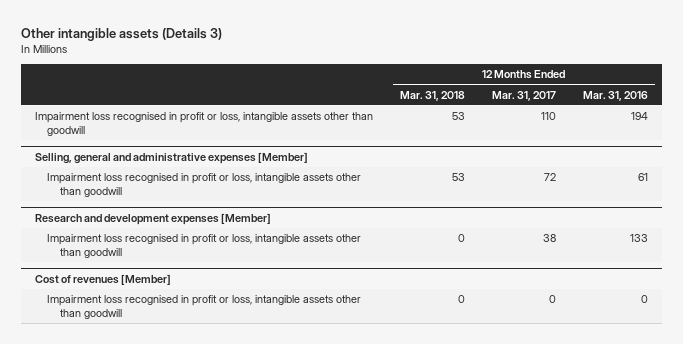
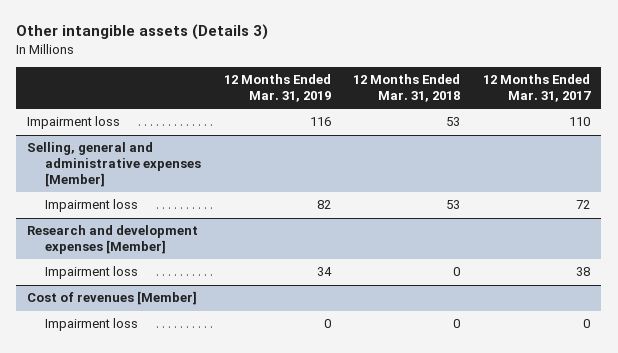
[583,90,649,101] Mar. 31, 2016 -> none
none -> [223,74,331,102] 12 Months Ended Mar. 31, 2019
[34,112,373,136] Impairment loss recognised in profit or loss, intangible assets other than goodwill -> [27,116,121,130] Impairment loss
[47,173,362,197] Impairment loss recognised in profit or loss, intangible assets other than goodwill -> [45,199,139,213] Impairment loss
[47,234,362,258] Impairment loss recognised in profit or loss, intangible assets other than goodwill -> none
none -> [45,266,139,280] Impairment loss
[47,295,362,319] Impairment loss recognised in profit or loss, intangible assets other than goodwill -> none
none -> [45,318,139,332] Impairment loss

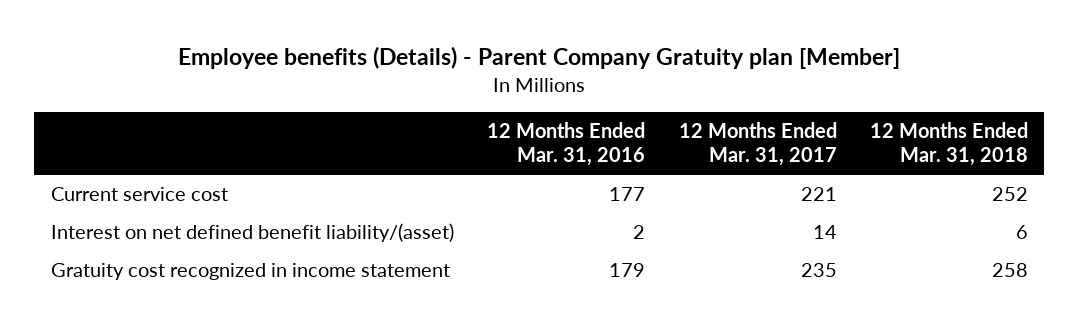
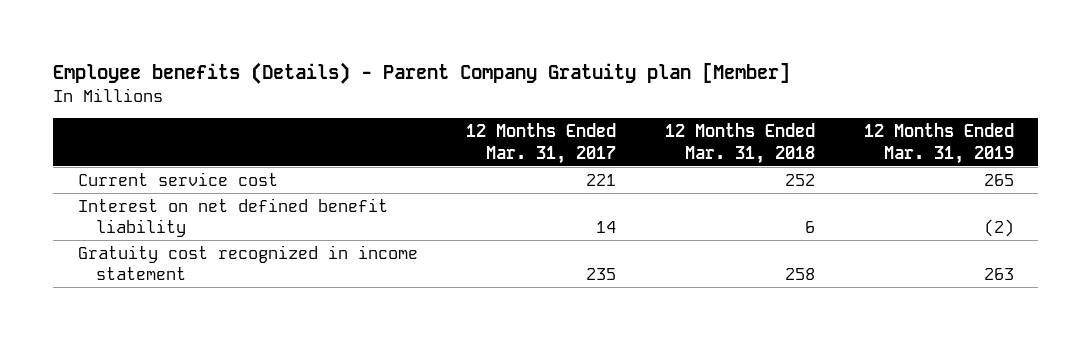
[487,121,646,166] 12 Months Ended Mar. 31, 2016 -> none
none -> [863,123,1014,164] 12 Months Ended Mar. 31, 2019
[50,223,454,243] Interest on net defined benefit liability/(asset) -> [77,197,388,238] Interest on net defined benefit liability

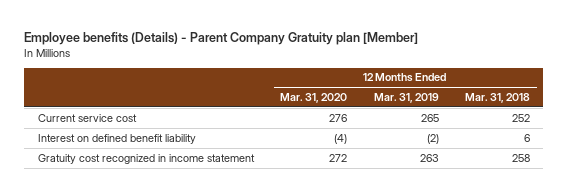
[466,123,617,164] 12 Months Ended Mar. 31, 2017 -> none
none -> [280,92,348,103] Mar. 31, 2020
[77,197,388,238] Interest on net defined benefit liability -> [37,133,196,144] Interest on defined benefit liability

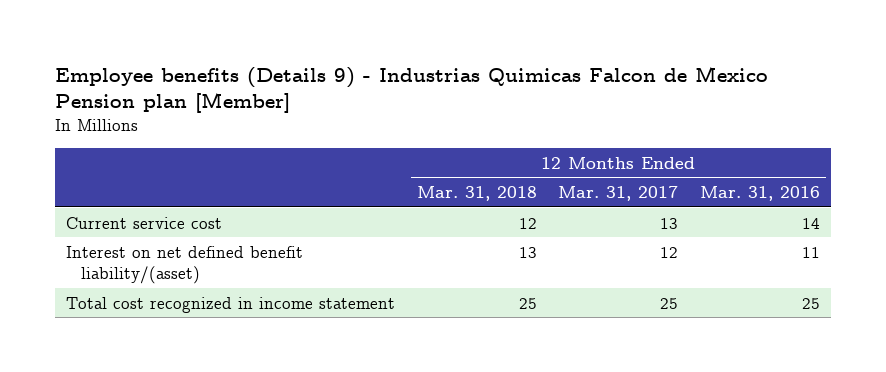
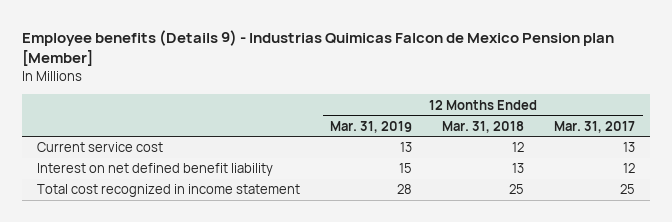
[700,186,821,202] Mar. 31, 2016 -> none
none -> [330,120,413,133] Mar. 31, 2019
[66,245,304,284] Interest on net defined benefit liability/(asset) -> [37,163,274,177] Interest on net defined benefit liability

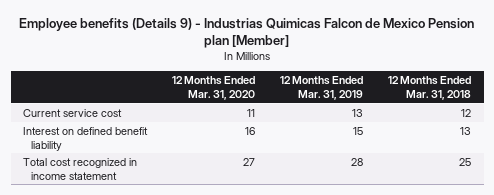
[554,120,636,133] Mar. 31, 2017 -> none
none -> [172,76,256,100] 12 Months Ended Mar. 31, 2020
[37,163,274,177] Interest on net defined benefit liability -> [23,126,149,151] Interest on defined benefit liability

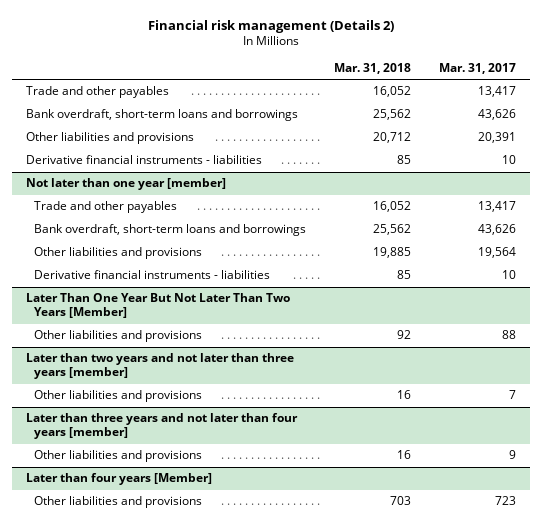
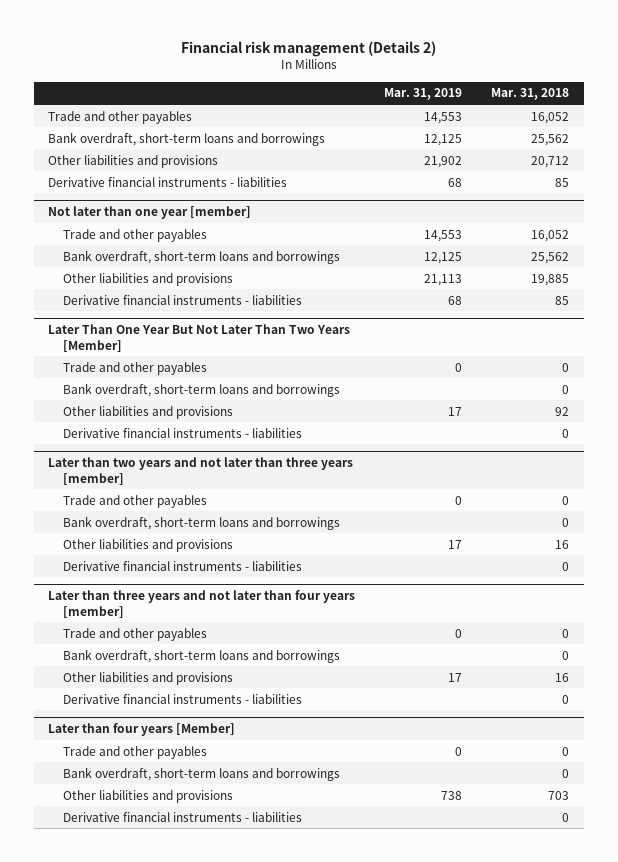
[439,62,517,74] Mar. 31, 2017 -> none
none -> [384,88,463,101] Mar. 31, 2019
none -> [62,361,207,375] Trade and other payables
none -> [62,382,340,397] Bank overdraft, short-term loans and borrowings
none -> [62,427,302,438] Derivative financial instruments - liabilities
none -> [62,494,207,508] Trade and other payables
none -> [62,515,340,530] Bank overdraft, short-term loans and borrowings
none -> [62,560,302,571] Derivative financial instruments - liabilities
none -> [62,627,207,641] Trade and other payables
none -> [62,648,340,663] Bank overdraft, short-term loans and borrowings
none -> [62,693,302,704] Derivative financial instruments - liabilities
none -> [62,745,207,759] Trade and other payables
none -> [62,766,340,781] Bank overdraft, short-term loans and borrowings
none -> [62,811,302,822] Derivative financial instruments - liabilities

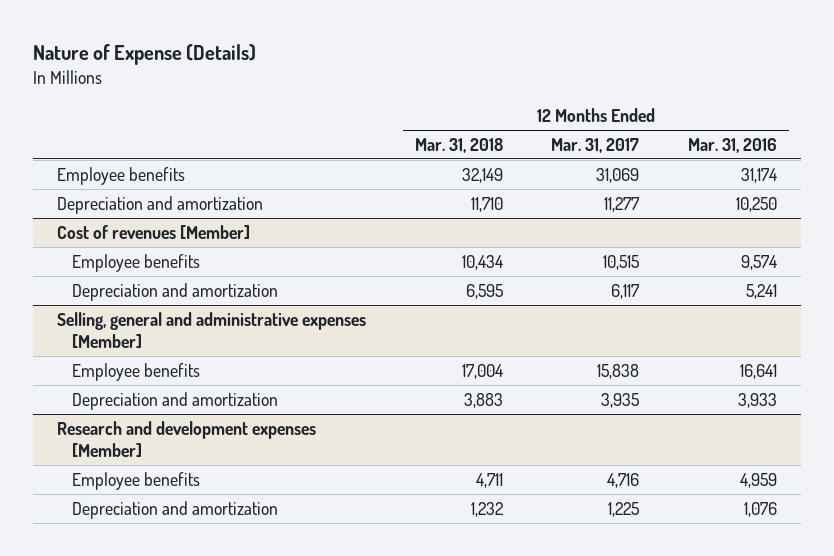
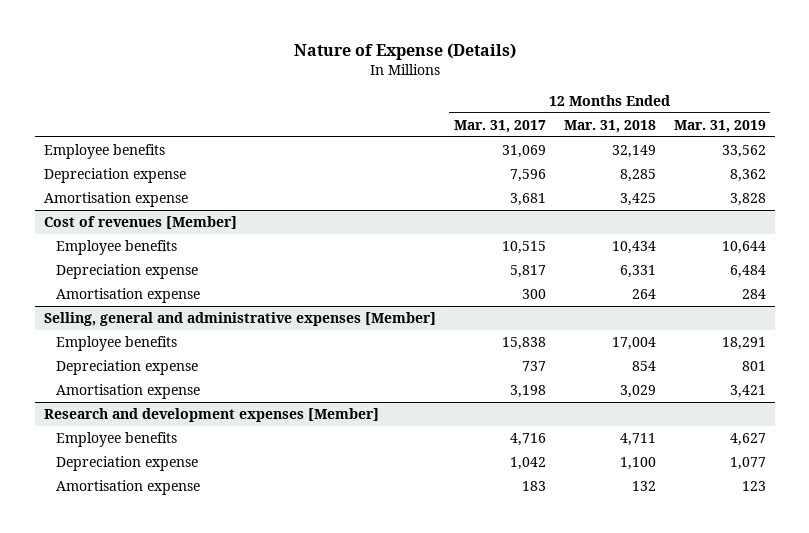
[687,137,777,153] Mar. 31, 2016 -> none
none -> [673,119,766,133] Mar. 31, 2019
[57,195,264,214] Depreciation and amortization -> none
none -> [43,168,186,184] Depreciation expense
none -> [43,192,188,208] Amortisation expense
[71,282,278,301] Depreciation and amortization -> none
none -> [55,264,198,280] Depreciation expense
none -> [55,288,200,304] Amortisation expense
[71,391,278,410] Depreciation and amortization -> none
none -> [55,360,198,376] Depreciation expense
none -> [55,384,200,400] Amortisation expense
[71,500,278,519] Depreciation and amortization -> none
none -> [55,456,198,472] Depreciation expense
none -> [55,480,200,496] Amortisation expense

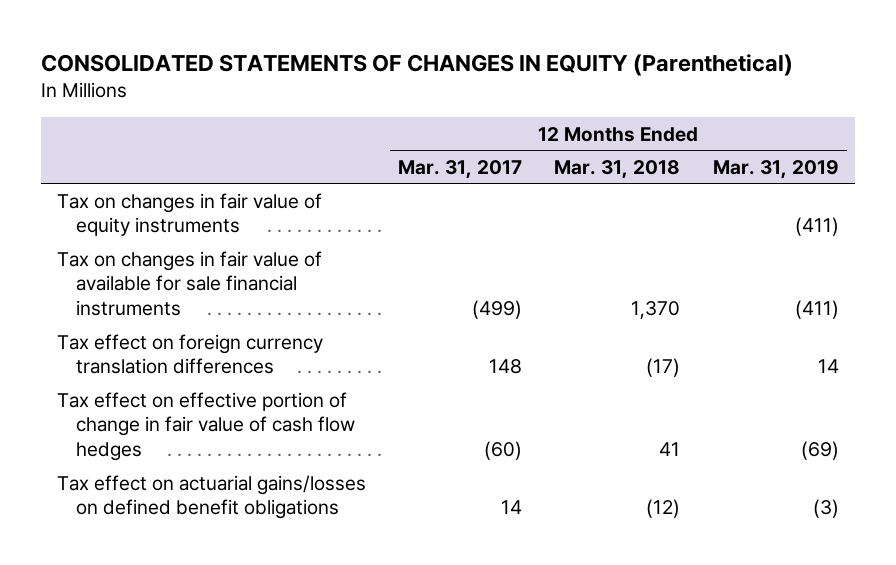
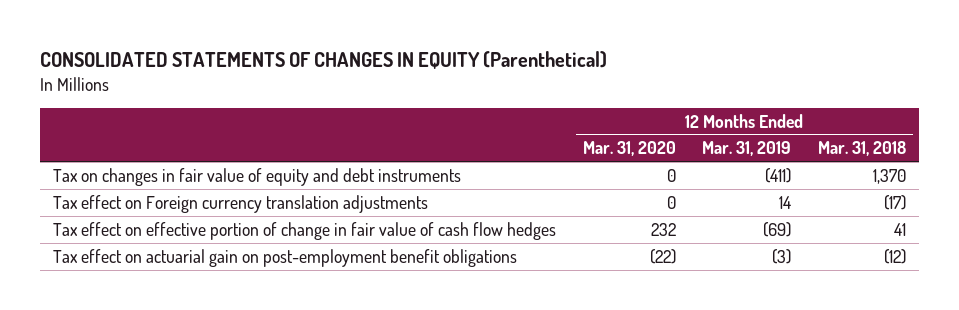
[398,159,523,179] Mar. 31, 2017 -> none
none -> [582,141,676,157] Mar. 31, 2020
[56,192,322,237] Tax on changes in fair value of equity instruments -> none
[56,250,322,317] Tax on changes in fair value of available for sale financial instruments -> [53,167,462,186] Tax on changes in fair value of equity and debt instruments
[56,333,323,375] Tax effect on foreign currency translation differences -> [53,194,429,213] Tax effect on Foreign currency translation adjustments
[56,474,366,520] Tax effect on actuarial gains/losses on defined benefit obligations -> [53,248,518,267] Tax effect on actuarial gain on post-employment benefit obligations

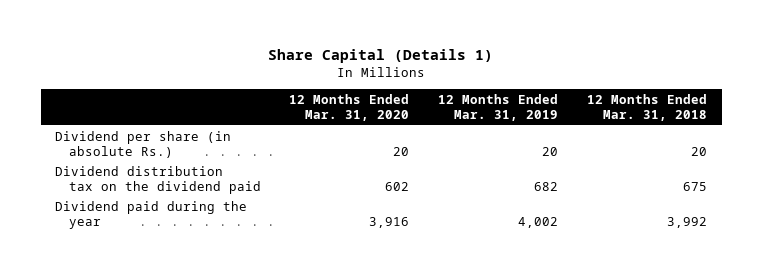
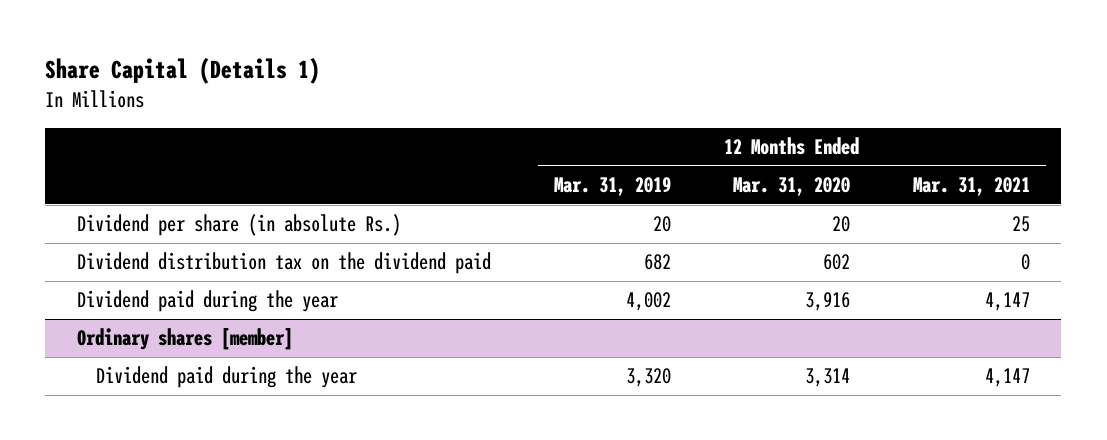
[587,94,708,121] 12 Months Ended Mar. 31, 2018 -> none
none -> [913,177,1031,197] Mar. 31, 2021
none -> [76,328,293,351] Ordinary shares [member]
none -> [95,366,357,389] Dividend paid during the year

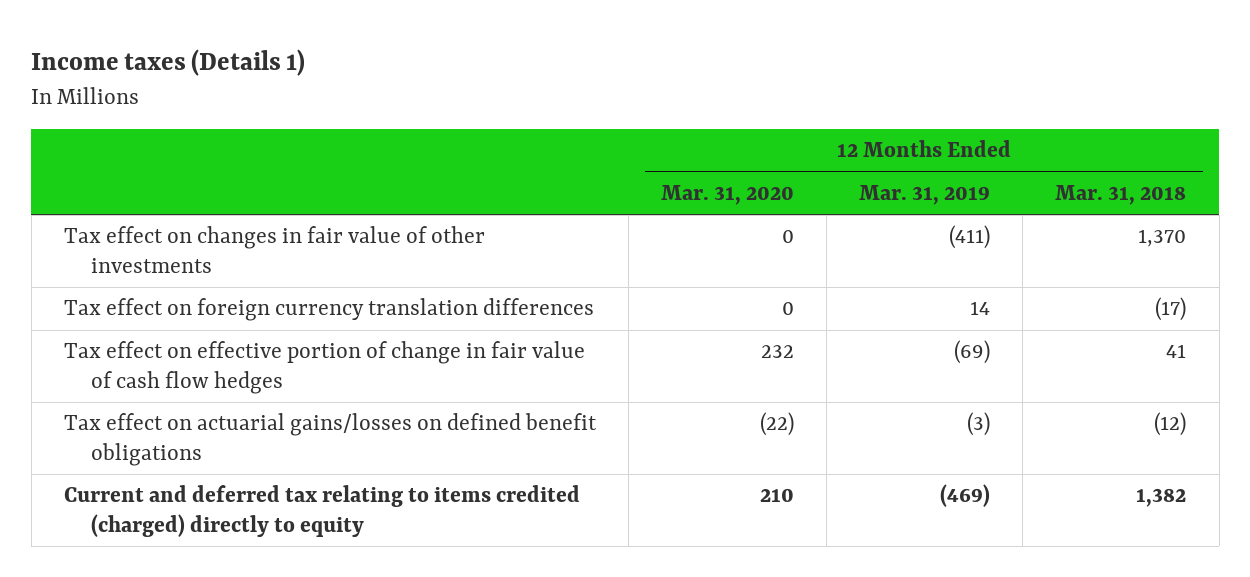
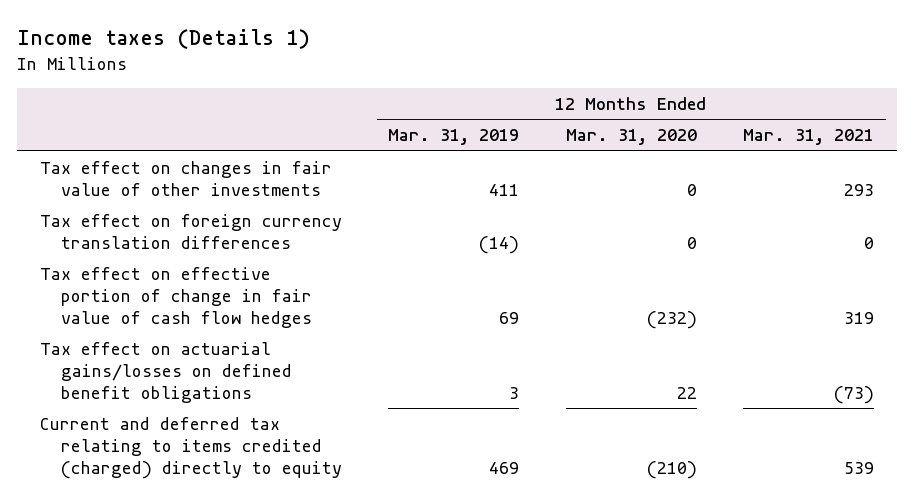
[1055,184,1187,205] Mar. 31, 2018 -> none
none -> [743,129,875,146] Mar. 31, 2021
[949,225,991,250] (411) -> [489,183,520,196] 411
[970,301,991,316] 14 -> [479,235,520,254] (14)
[760,345,794,359] 232 -> [646,310,697,329] (232)
[954,340,991,365] (69) -> [499,311,520,324] 69
[759,412,794,437] (22) -> [676,386,697,399] 22
[967,412,991,437] (3) -> [509,386,520,399] 3
[759,488,794,503] 210 -> [646,460,697,479] (210)
[940,484,991,508] (469) -> [489,461,520,474] 469

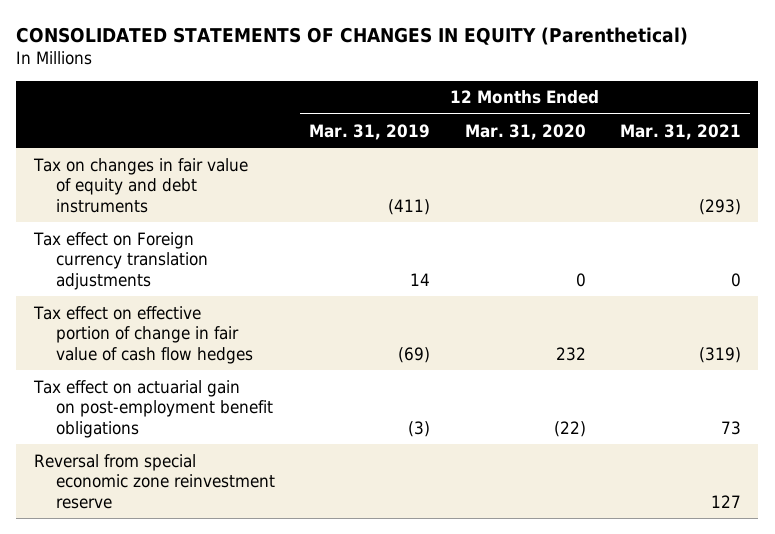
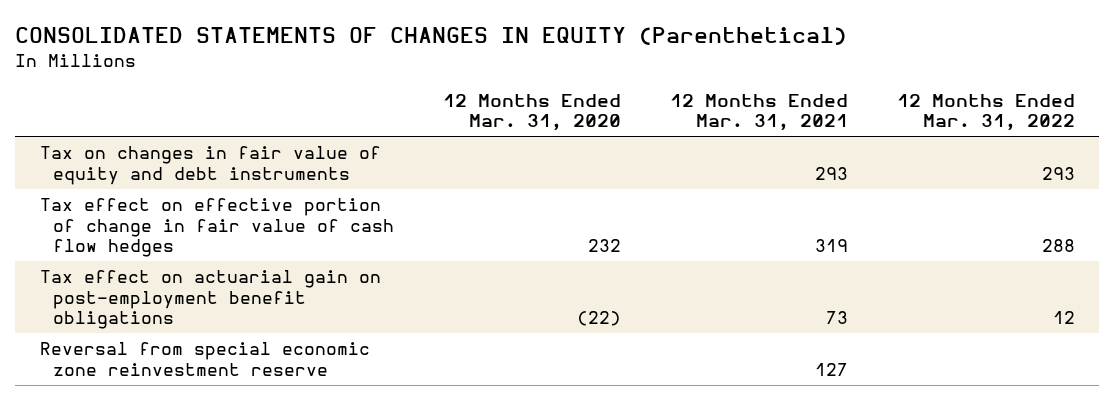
[309,123,431,140] Mar. 31, 2019 -> none
none -> [896,93,1075,132] 12 Months Ended Mar. 31, 2022
[32,231,208,290] Tax effect on Foreign currency translation adjustments -> none
[699,198,742,215] (293) -> [814,166,848,180] 293
[699,346,742,363] (319) -> [814,239,848,253] 319

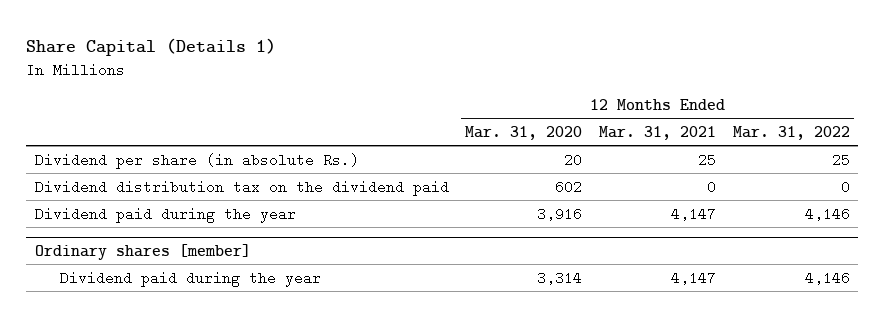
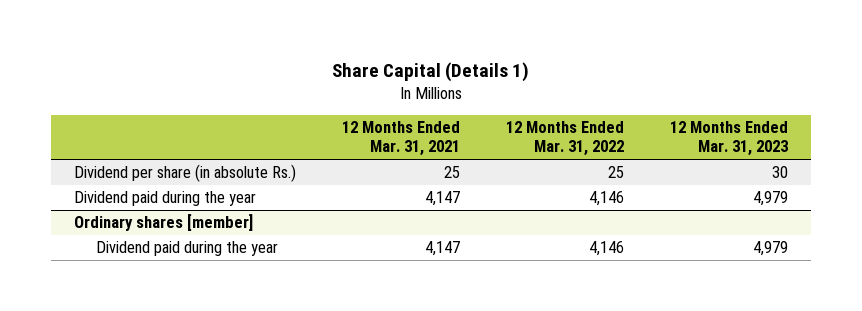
[465,125,583,140] Mar. 31, 2020 -> none
none -> [669,121,788,157] 12 Months Ended Mar. 31, 2023
[34,179,449,196] Dividend distribution tax on the dividend paid -> none

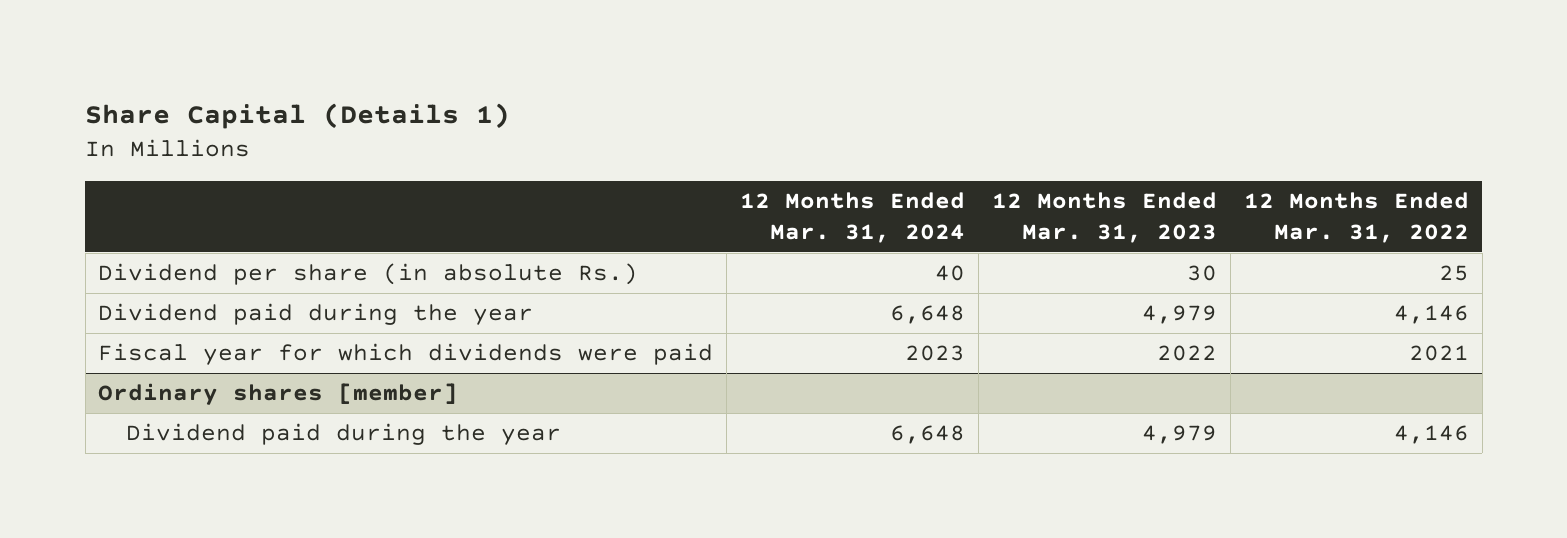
[342,121,461,157] 12 Months Ended Mar. 31, 2021 -> none
none -> [740,192,966,243] 12 Months Ended Mar. 31, 2024
none -> [98,343,714,366] Fiscal year for which dividends were paid

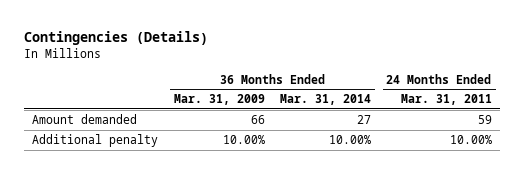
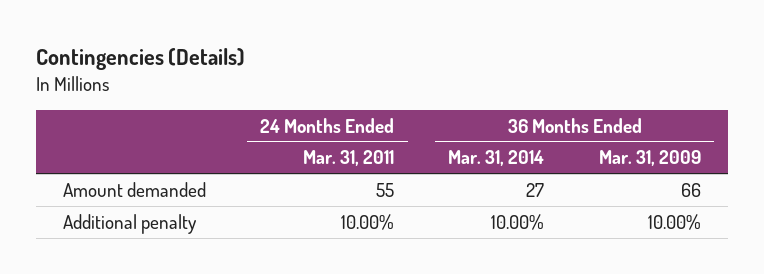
[477,114,492,124] 59 -> [376,182,395,197] 55

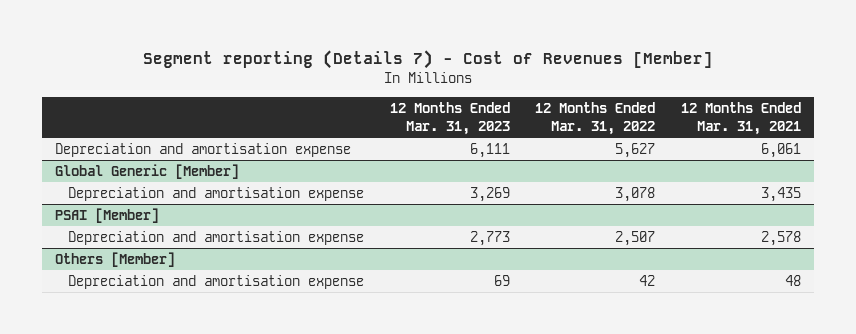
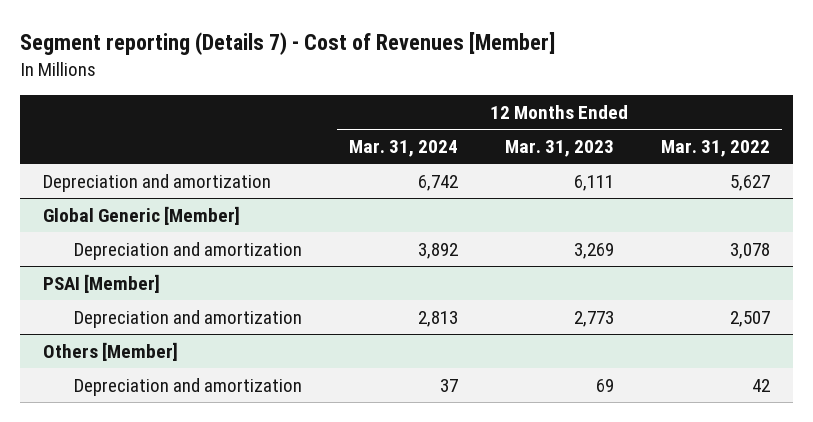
[680,101,801,135] 12 Months Ended Mar. 31, 2021 -> none
none -> [348,140,458,158] Mar. 31, 2024
[55,143,352,158] Depreciation and amortisation expense -> [43,173,272,192] Depreciation and amortization
[68,187,365,202] Depreciation and amortisation expense -> [73,241,302,260] Depreciation and amortization
[68,231,365,246] Depreciation and amortisation expense -> [73,309,302,328] Depreciation and amortization
[68,275,365,290] Depreciation and amortisation expense -> [73,377,302,396] Depreciation and amortization

